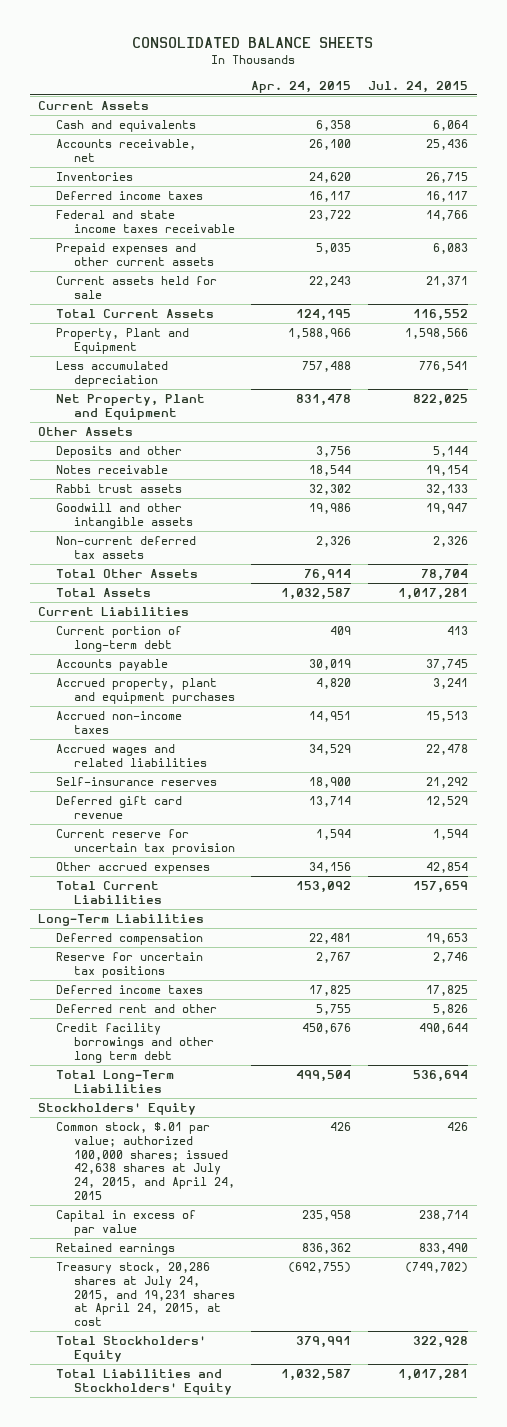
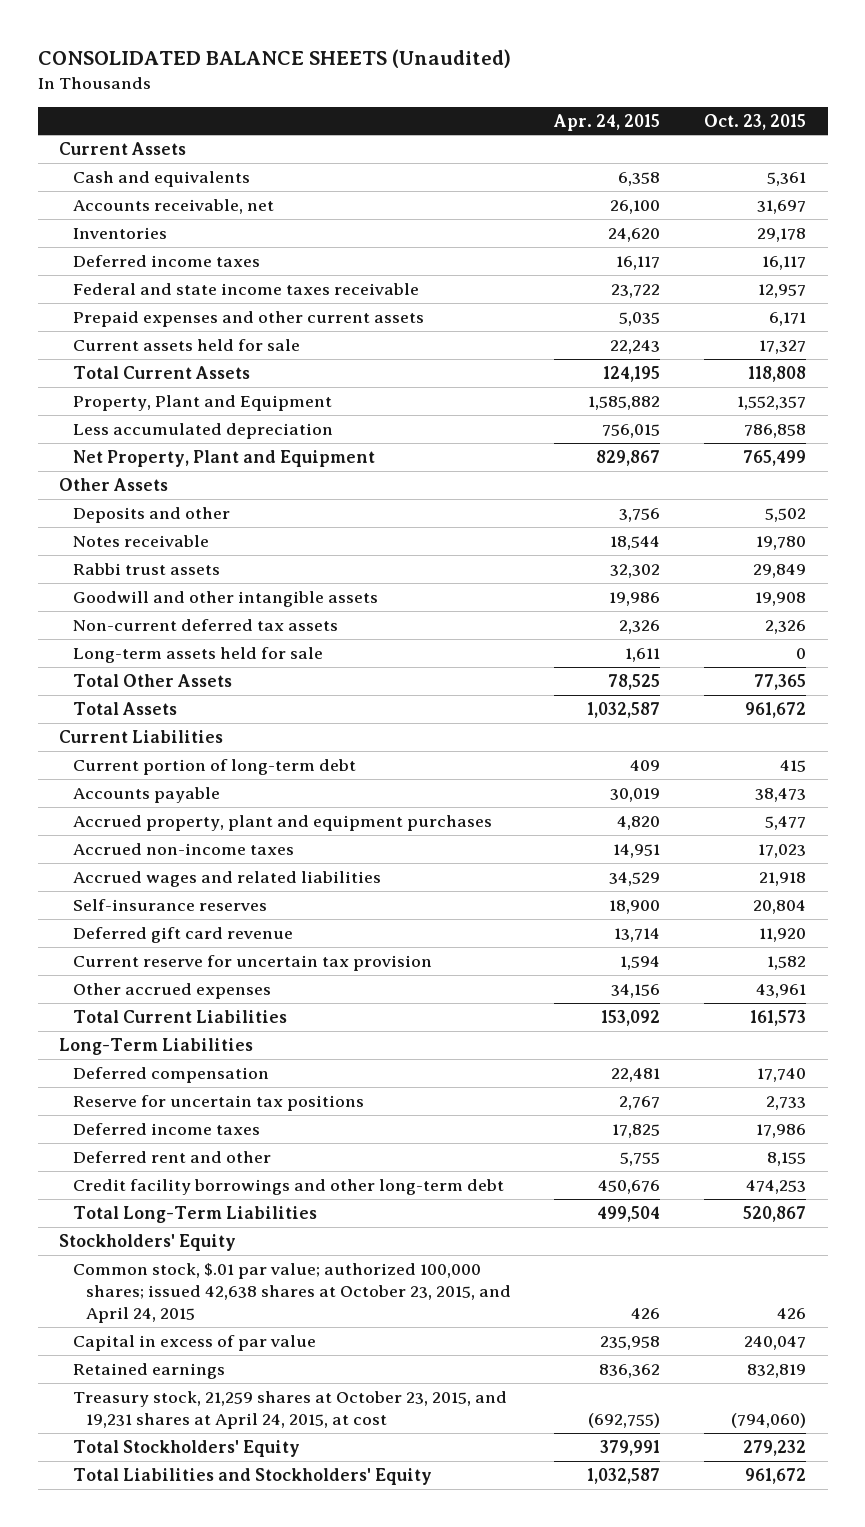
[132,37,374,49] CONSOLIDATED BALANCE SHEETS -> [37,49,511,69] CONSOLIDATED BALANCE SHEETS (Unaudited)
[368,80,469,93] Jul. 24, 2015 -> none
none -> [703,113,806,130] Oct. 23, 2015
[288,328,352,340] 1,588,966 -> [588,395,661,410] 1,585,882
[302,361,352,373] 757,488 -> [602,423,661,438] 756,015
[296,394,352,407] 831,478 -> [596,449,661,466] 829,867
none -> [72,646,323,663] Long-term assets held for sale
[304,569,352,582] 76,914 -> [608,673,661,690] 78,525
[55,1023,214,1063] Credit facility borrowings and other long term debt -> [72,1178,504,1195] Credit facility borrowings and other long-term debt
[55,1122,235,1201] Common stock, $.01 par value; authorized 100,000 shares; issued 42,638 shares at July 24, 2015, and April 24, 2015 -> [72,1262,511,1324] Common stock, $.01 par value; authorized 100,000 shares; issued 42,638 shares at October 23, 2015, and April 24, 2015
[55,1262,235,1327] Treasury stock, 20,286 shares at July 24, 2015, and 19,231 shares at April 24, 2015, at cost -> [72,1390,507,1429] Treasury stock, 21,259 shares at October 23, 2015, and 19,231 shares at April 24, 2015, at cost

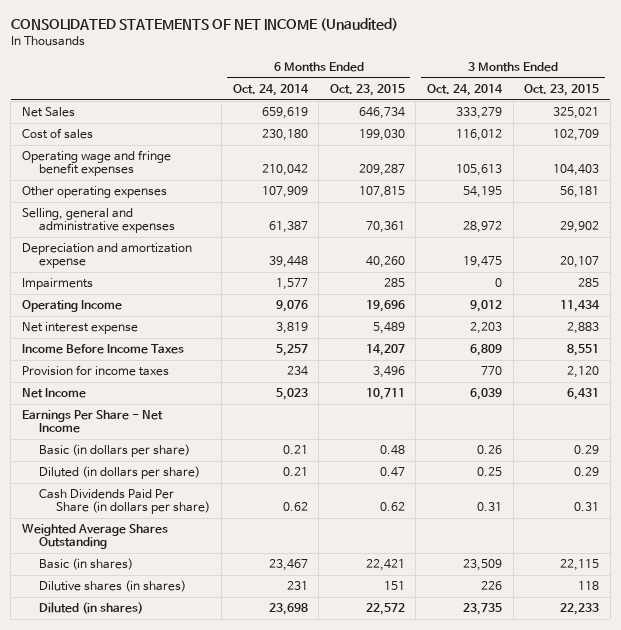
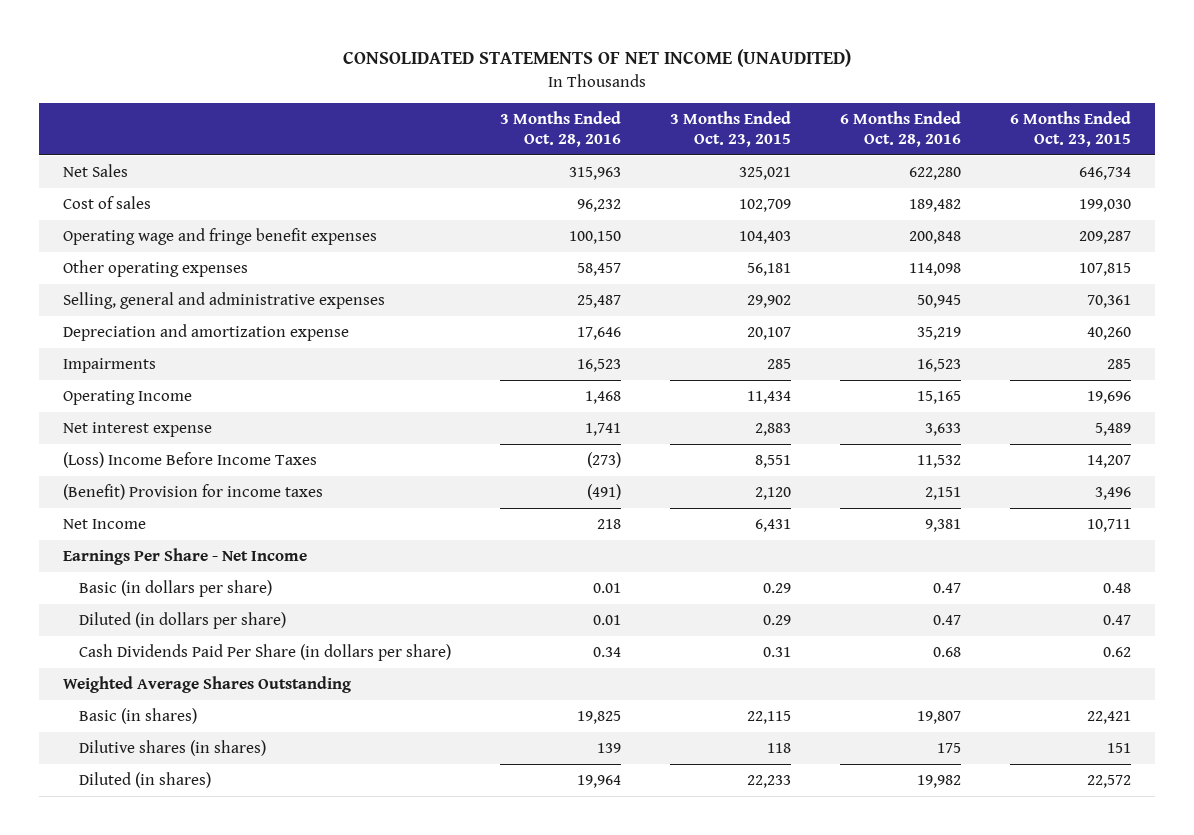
[10,18,398,32] CONSOLIDATED STATEMENTS OF NET INCOME (Unaudited) -> [342,49,851,68] CONSOLIDATED STATEMENTS OF NET INCOME (UNAUDITED)
[232,83,309,96] Oct. 24, 2014 -> none
[426,83,503,96] Oct. 24, 2014 -> none
none -> [499,111,621,147] 3 Months Ended Oct. 28, 2016
none -> [839,111,961,147] 6 Months Ended Oct. 28, 2016
[22,343,185,354] Income Before Income Taxes -> [63,452,318,469] (Loss) Income Before Income Taxes
[22,364,170,376] Provision for income taxes -> [63,484,324,501] (Benefit) Provision for income taxes

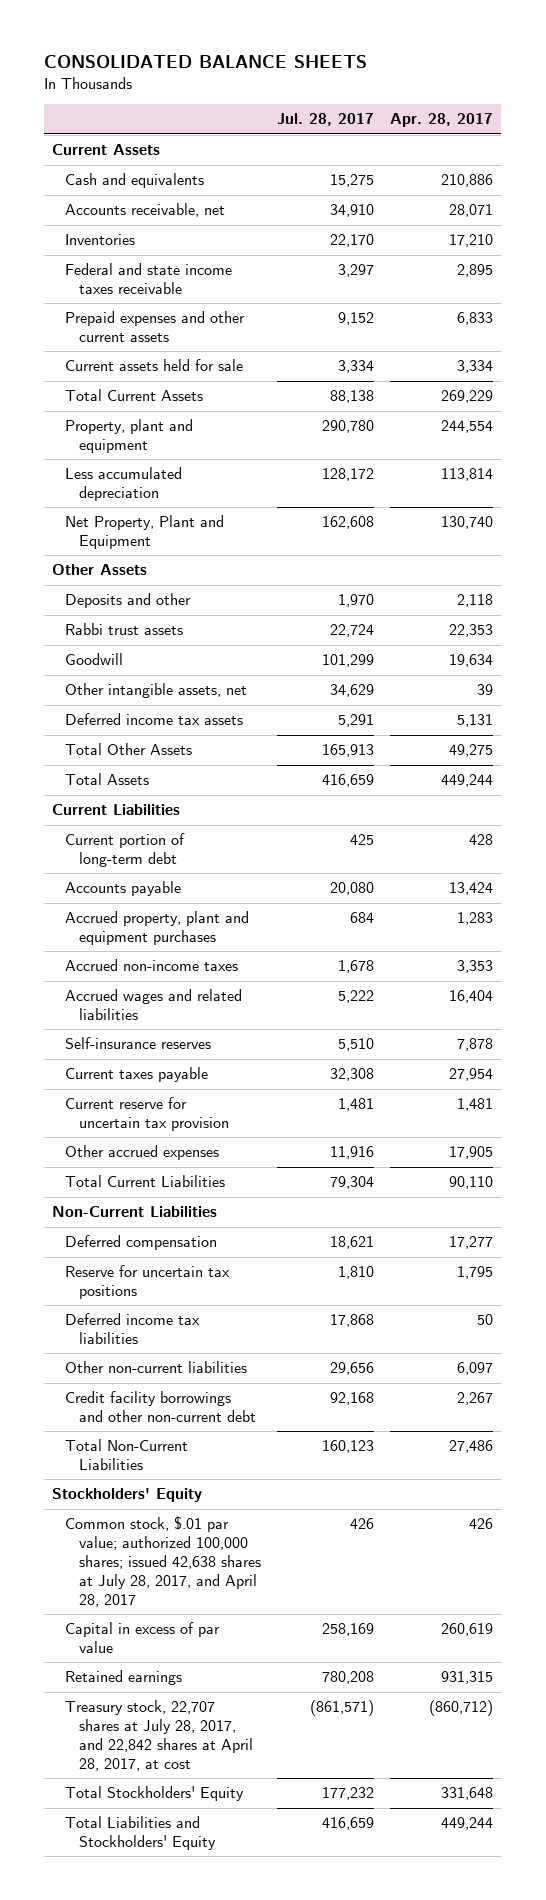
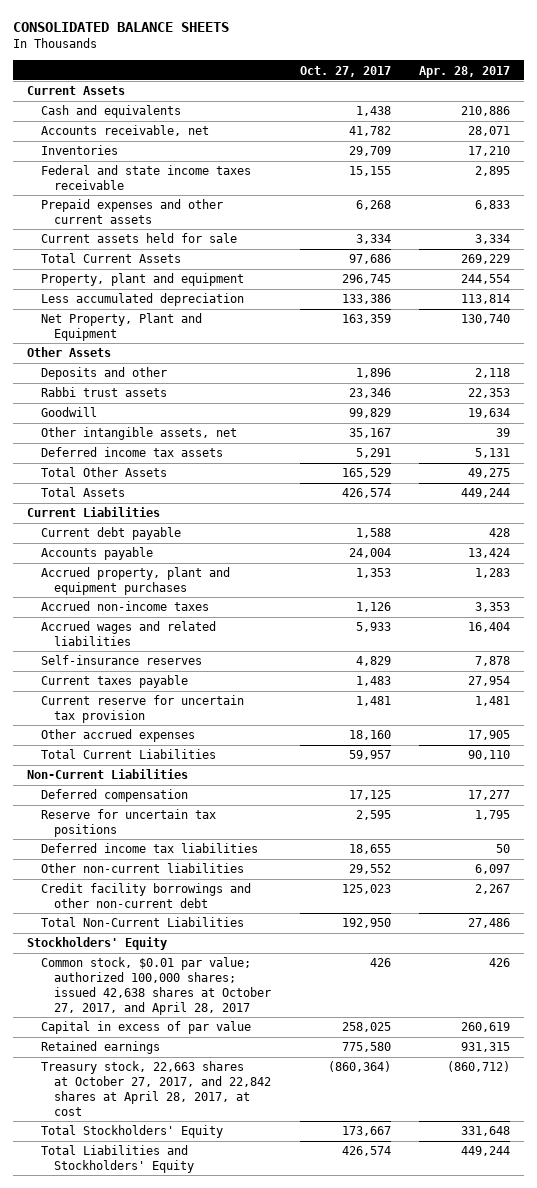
[276,113,374,127] Jul. 28, 2017 -> none
none -> [299,65,391,77] Oct. 27, 2017
[65,833,186,868] Current portion of long-term debt -> [40,527,181,541] Current debt payable
[65,1516,261,1607] Common stock, $.01 par value; authorized 100,000 shares; issued 42,638 shares at July 28, 2017, and April 28, 2017 -> [40,957,272,1015] Common stock, $0.01 par value; authorized 100,000 shares; issued 42,638 shares at October 27, 2017, and April 28, 2017
[65,1700,253,1771] Treasury stock, 22,707 shares at July 28, 2017, and 22,842 shares at April 28, 2017, at cost -> [40,1061,272,1116] Treasury stock, 22,663 shares at October 27, 2017, and 22,842 shares at April 28, 2017, at cost

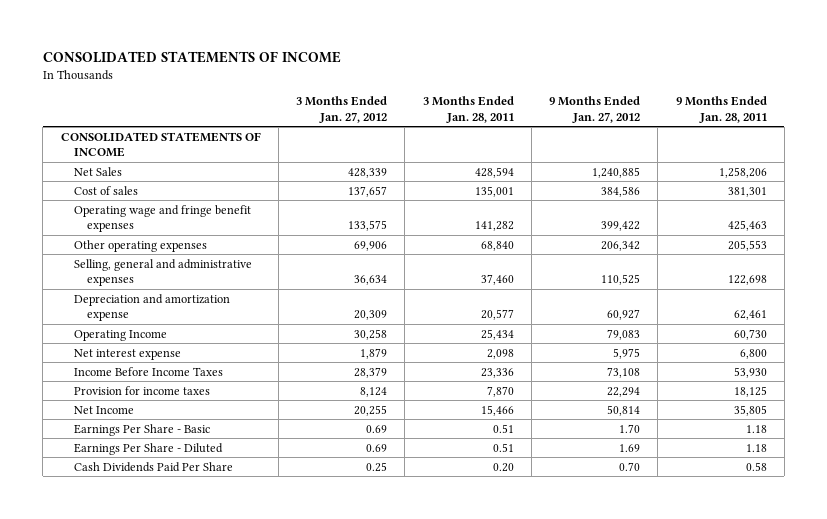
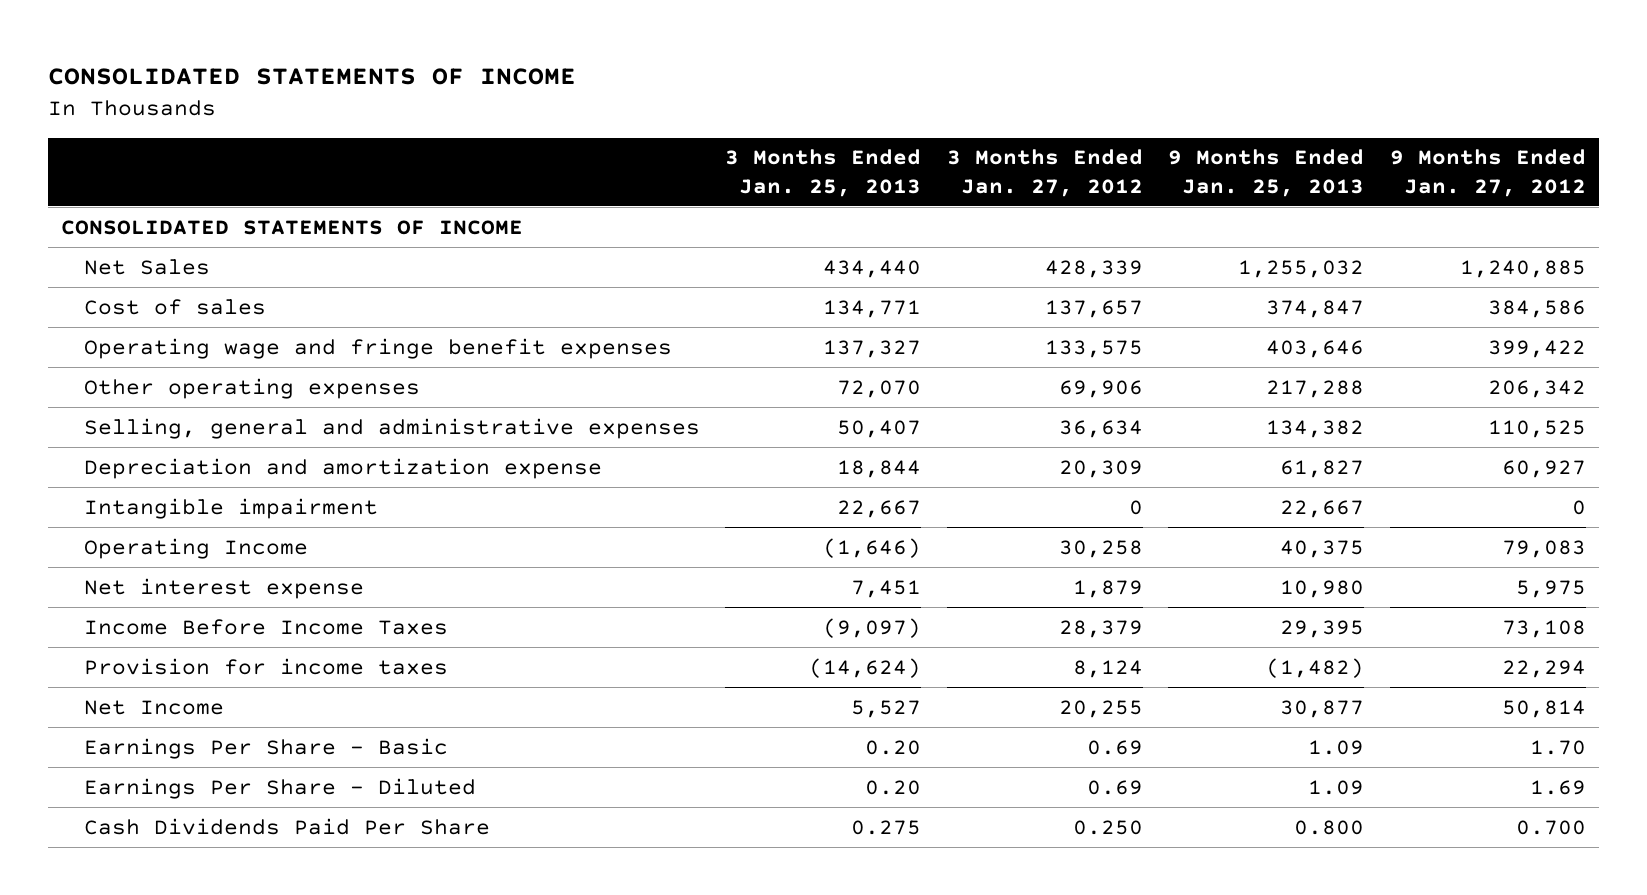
[422,96,514,123] 3 Months Ended Jan. 28, 2011 -> none
[675,96,767,123] 9 Months Ended Jan. 28, 2011 -> none
none -> [725,149,922,197] 3 Months Ended Jan. 25, 2013
none -> [1168,149,1365,197] 9 Months Ended Jan. 25, 2013
none -> [83,497,378,519] Intangible impairment
[366,461,388,472] 0.25 -> [1072,819,1143,835] 0.250
[619,461,641,471] 0.70 -> [1515,819,1586,835] 0.700

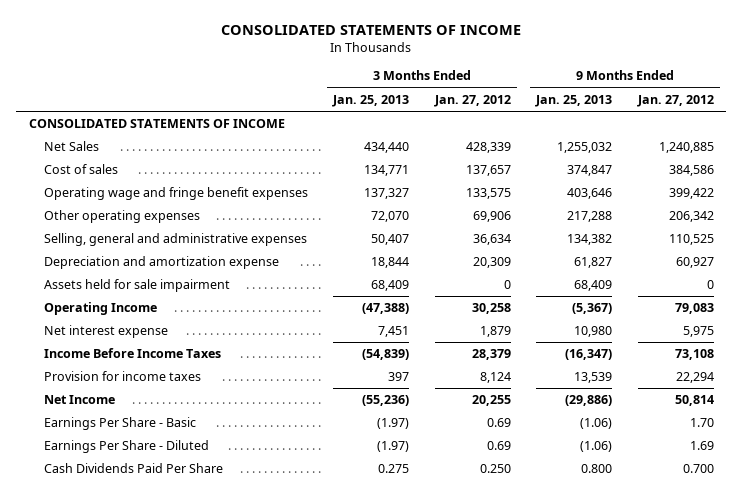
[83,497,378,519] Intangible impairment -> none
none -> [43,279,230,293] Assets held for sale impairment
[823,537,922,558] (1,646) -> [362,303,410,315] (47,388)
[1280,539,1365,558] 40,375 -> [572,303,613,315] (5,367)
[823,617,922,638] (9,097) -> [362,349,410,361] (54,839)
[1280,619,1365,638] 29,395 -> [565,349,613,361] (16,347)
[809,657,922,678] (14,624) -> [388,372,410,382] 397
[1266,657,1365,678] (1,482) -> [574,372,613,384] 13,539
[851,699,922,718] 5,527 -> [362,395,410,407] (55,236)
[1280,699,1365,718] 30,877 -> [565,395,613,407] (29,886)
[865,739,922,755] 0.20 -> [377,418,410,430] (1.97)
[1308,739,1365,755] 1.09 -> [580,418,613,430] (1.06)
[865,779,922,795] 0.20 -> [377,441,410,453] (1.97)
[1308,779,1365,795] 1.09 -> [580,441,613,453] (1.06)

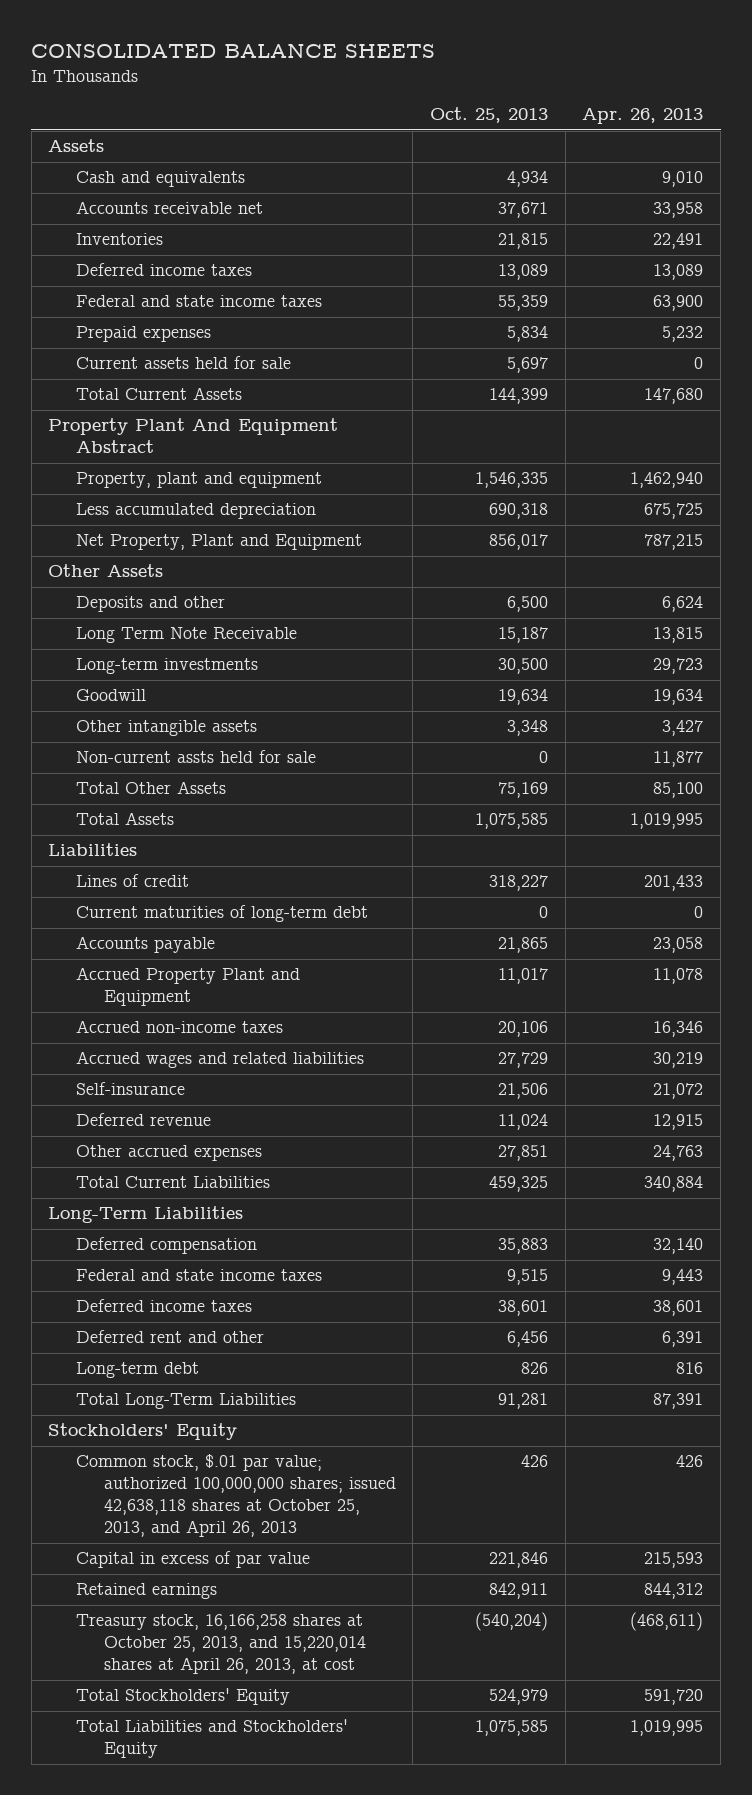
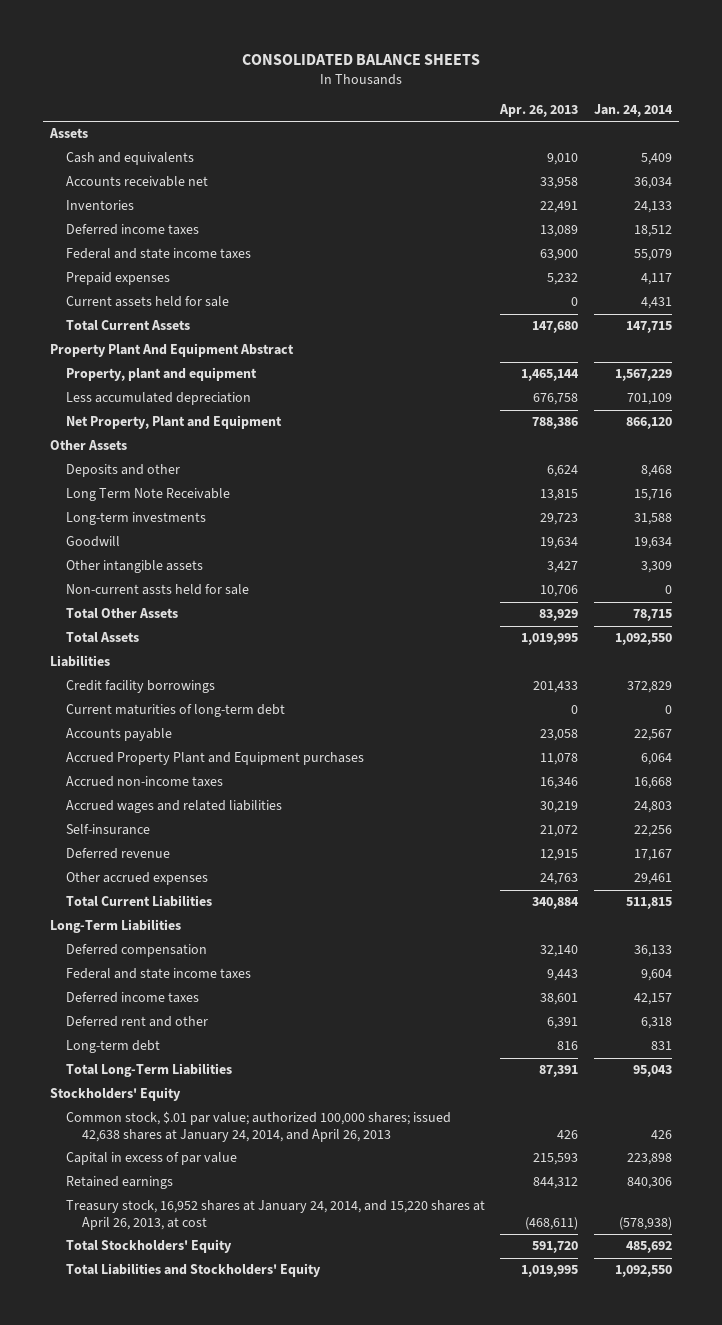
[430,107,549,124] Oct. 25, 2013 -> none
none -> [593,104,673,118] Jan. 24, 2014
[630,472,704,489] 1,462,940 -> [521,369,580,382] 1,465,144
[644,503,704,520] 675,725 -> [533,393,579,406] 676,758
[644,534,704,551] 787,215 -> [532,417,579,430] 788,386
[653,751,704,768] 11,877 -> [540,585,579,598] 10,706
[653,782,704,799] 85,100 -> [539,609,579,622] 83,929
[76,874,190,888] Lines of credit -> [66,680,216,694] Credit facility borrowings
[76,967,301,1007] Accrued Property Plant and Equipment -> [66,752,365,766] Accrued Property Plant and Equipment purchases
[76,1454,396,1538] Common stock, $.01 par value; authorized 100,000,000 shares; issued 42,638,118 shares at October 25, 2013, and April 26, 2013 -> [66,1111,452,1142] Common stock, $.01 par value; authorized 100,000 shares; issued 42,638 shares at January 24, 2014, and April 26, 2013
[76,1614,366,1675] Treasury stock, 16,166,258 shares at October 25, 2013, and 15,220,014 shares at April 26, 2013, at cost -> [66,1200,486,1230] Treasury stock, 16,952 shares at January 24, 2014, and 15,220 shares at April 26, 2013, at cost

